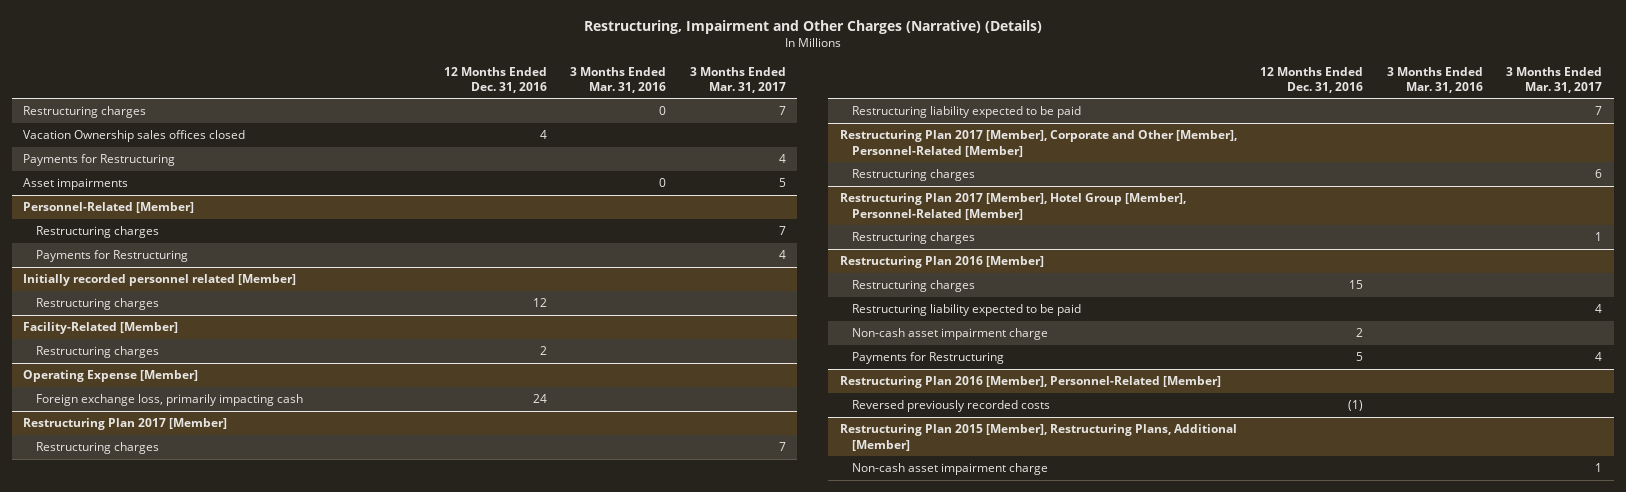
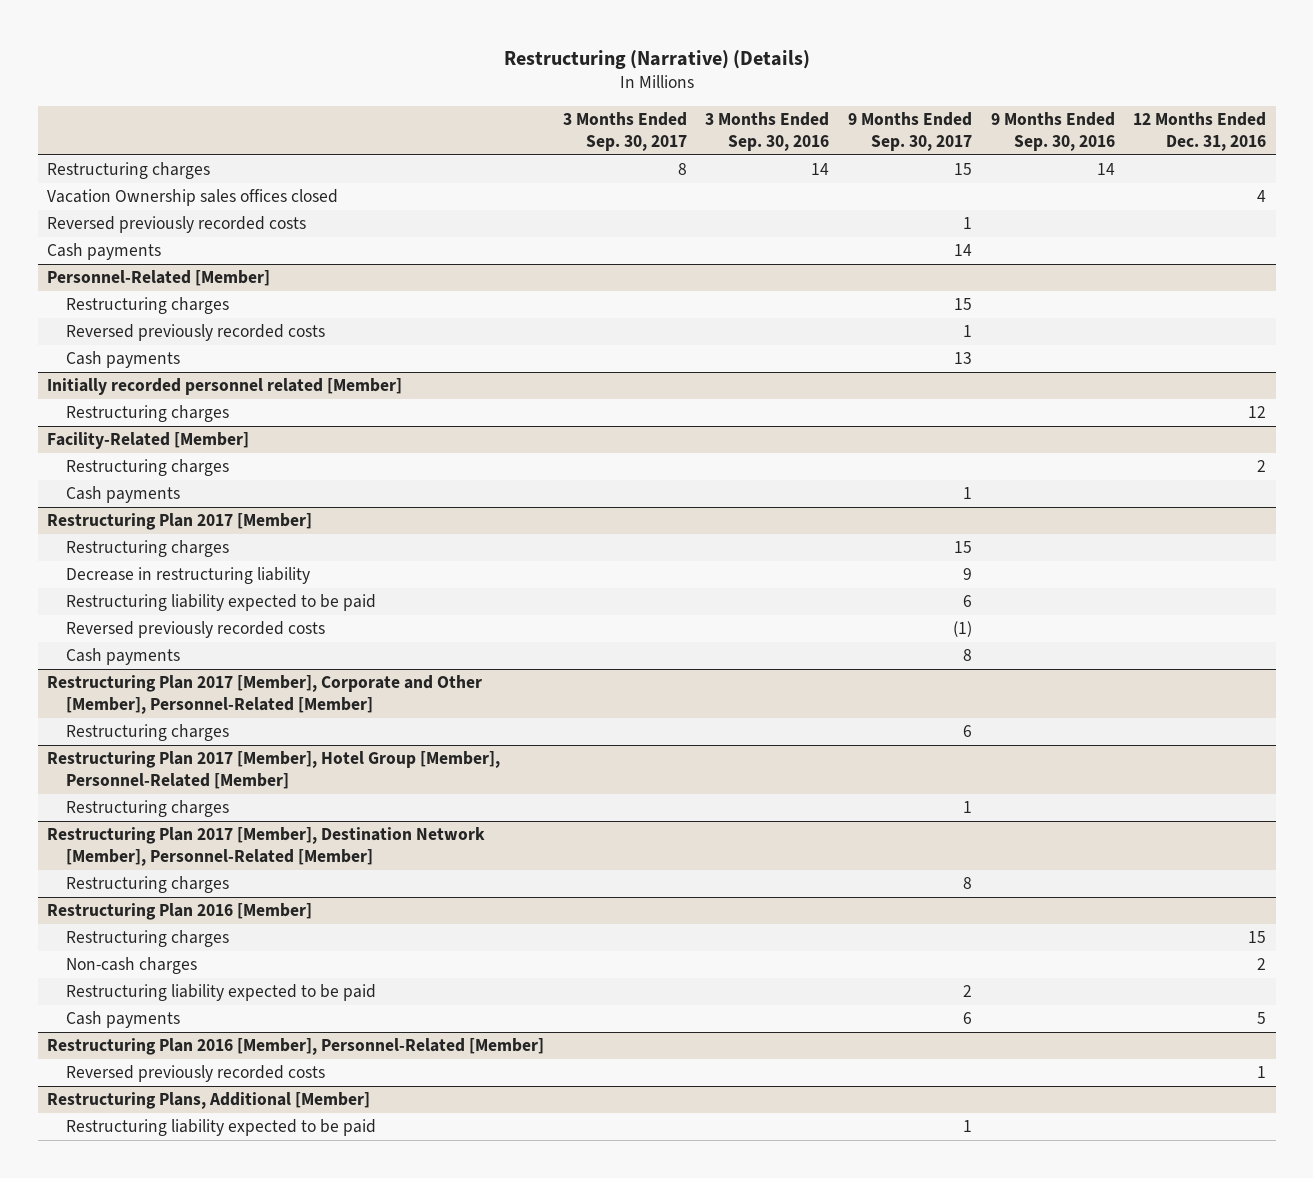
[583,19,1042,34] Restructuring, Impairment and Other Charges (Narrative) (Details) -> [503,49,810,69] Restructuring (Narrative) (Details)
[570,66,667,93] 3 Months Ended Mar. 31, 2016 -> none
[689,66,786,93] 3 Months Ended Mar. 31, 2017 -> none
none -> [562,112,687,151] 3 Months Ended Sep. 30, 2017
none -> [705,112,830,151] 3 Months Ended Sep. 30, 2016
none -> [847,112,972,151] 9 Months Ended Sep. 30, 2017
none -> [990,112,1115,151] 9 Months Ended Sep. 30, 2016
[23,178,129,191] Asset impairments -> none
none -> [46,216,306,234] Reversed previously recorded costs
[23,154,176,167] Payments for Restructuring -> [46,243,161,261] Cash payments
none -> [66,324,326,342] Reversed previously recorded costs
[35,250,188,263] Payments for Restructuring -> [66,351,181,369] Cash payments
[23,370,199,383] Operating Expense [Member] -> none
[35,394,303,407] Foreign exchange loss, primarily impacting cash -> none
none -> [66,486,181,504] Cash payments
none -> [66,567,311,585] Decrease in restructuring liability
none -> [66,621,326,639] Reversed previously recorded costs
none -> [66,648,181,666] Cash payments
none -> [46,827,485,867] Restructuring Plan 2017 [Member], Destination Network [Member], Personnel-Related [Member]
none -> [66,876,230,894] Restructuring charges
none -> [66,957,198,975] Non-cash charges
[852,328,1049,341] Non-cash asset impairment charge -> none
[852,352,1005,365] Payments for Restructuring -> [66,1011,181,1029] Cash payments
[852,463,1049,476] Non-cash asset impairment charge -> none
[1348,400,1364,412] (1) -> [1257,1066,1267,1079] 1
[839,424,1237,451] Restructuring Plan 2015 [Member], Restructuring Plans, Additional [Member] -> [46,1092,370,1110] Restructuring Plans, Additional [Member]
none -> [66,1119,377,1137] Restructuring liability expected to be paid

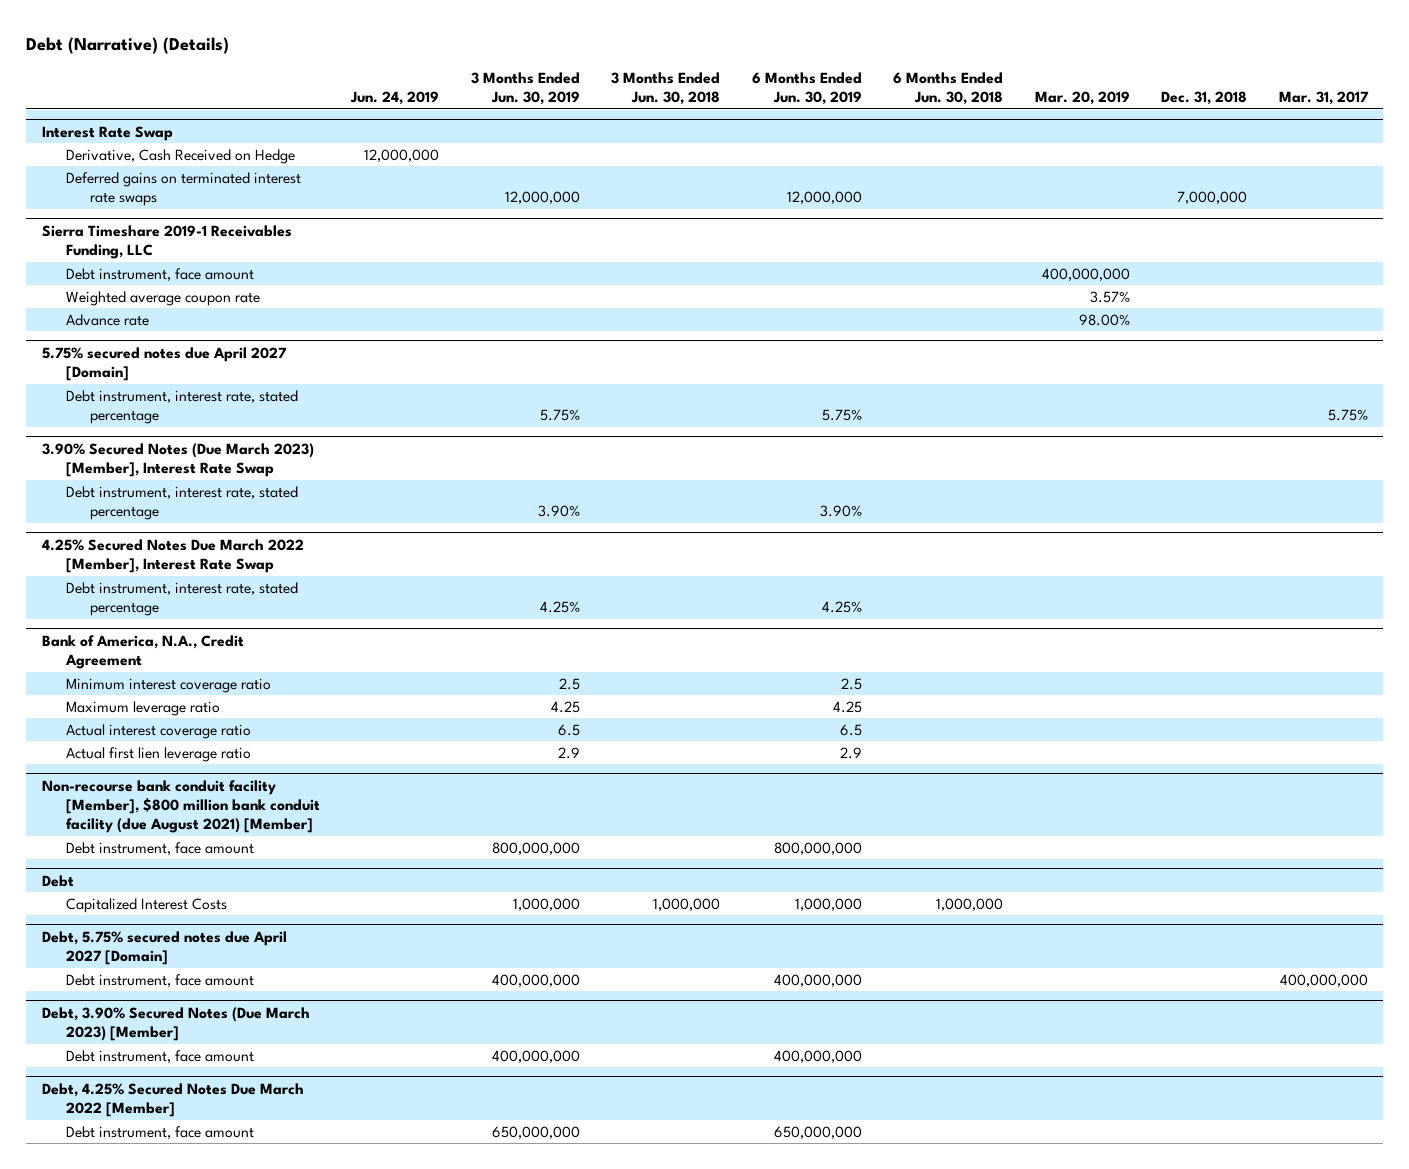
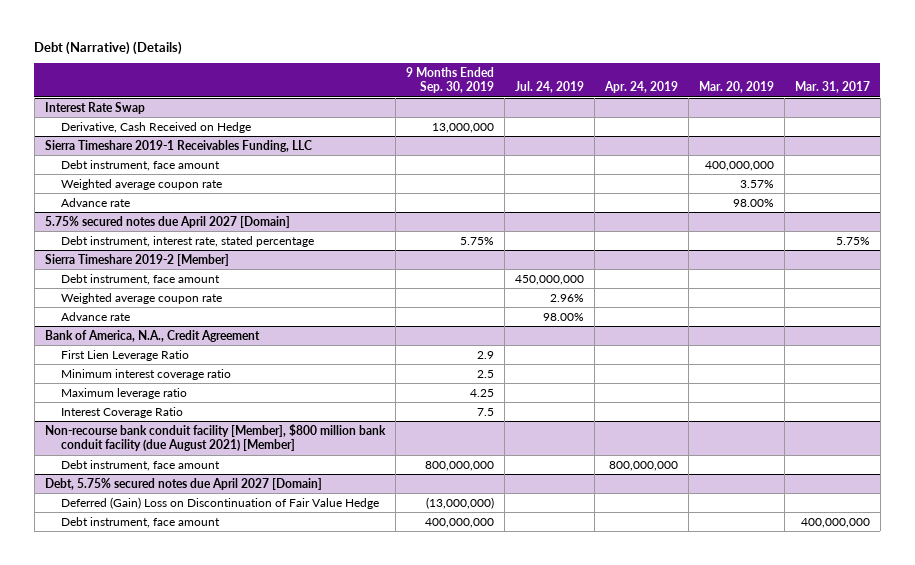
[350,91,440,106] Jun. 24, 2019 -> none
[470,71,580,106] 3 Months Ended Jun. 30, 2019 -> none
[611,71,721,106] 3 Months Ended Jun. 30, 2018 -> none
[751,71,862,106] 6 Months Ended Jun. 30, 2019 -> none
[893,71,1004,106] 6 Months Ended Jun. 30, 2018 -> none
[1161,91,1248,106] Dec. 31, 2018 -> none
none -> [405,66,494,94] 9 Months Ended Sep. 30, 2019
none -> [514,81,584,94] Jul. 24, 2019
none -> [603,81,678,94] Apr. 24, 2019
[66,171,302,207] Deferred gains on terminated interest rate swaps -> none
[41,442,314,478] 3.90% Secured Notes (Due March 2023) [Member], Interest Rate Swap -> none
[66,485,299,521] Debt instrument, interest rate, stated percentage -> none
[41,538,304,574] 4.25% Secured Notes Due March 2022 [Member], Interest Rate Swap -> none
[66,581,299,617] Debt instrument, interest rate, stated percentage -> none
none -> [44,253,229,266] Sierra Timeshare 2019-2 [Member]
none -> [60,273,220,285] Debt instrument, face amount
none -> [60,292,222,304] Weighted average coupon rate
none -> [60,311,130,321] Advance rate
none -> [60,349,189,361] First Lien Leverage Ratio
[66,746,252,762] Actual first lien leverage ratio -> none
[66,723,252,739] Actual interest coverage ratio -> [60,406,183,418] Interest Coverage Ratio
[41,874,74,887] Debt -> none
[66,897,228,913] Capitalized Interest Costs -> none
none -> [60,496,379,509] Deferred (Gain) Loss on Discontinuation of Fair Value Hedge
[41,1006,310,1042] Debt, 3.90% Secured Notes (Due March 2023) [Member] -> none
[66,1049,255,1063] Debt instrument, face amount -> none
[41,1082,304,1118] Debt, 4.25% Secured Notes Due March 2022 [Member] -> none
[66,1125,255,1139] Debt instrument, face amount -> none

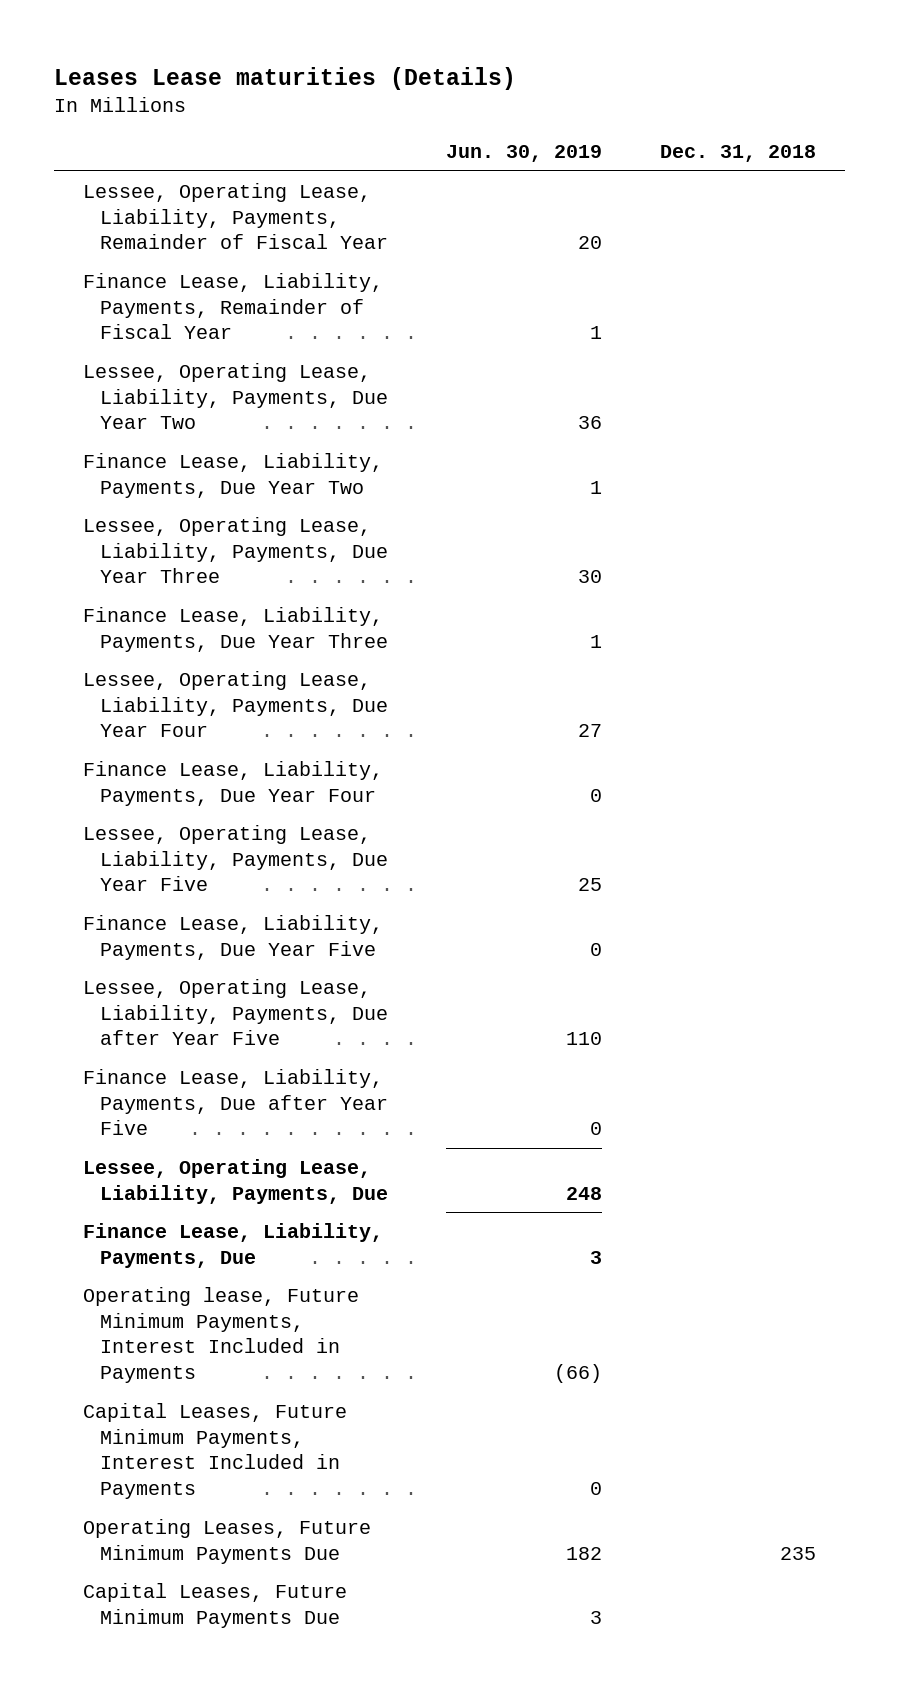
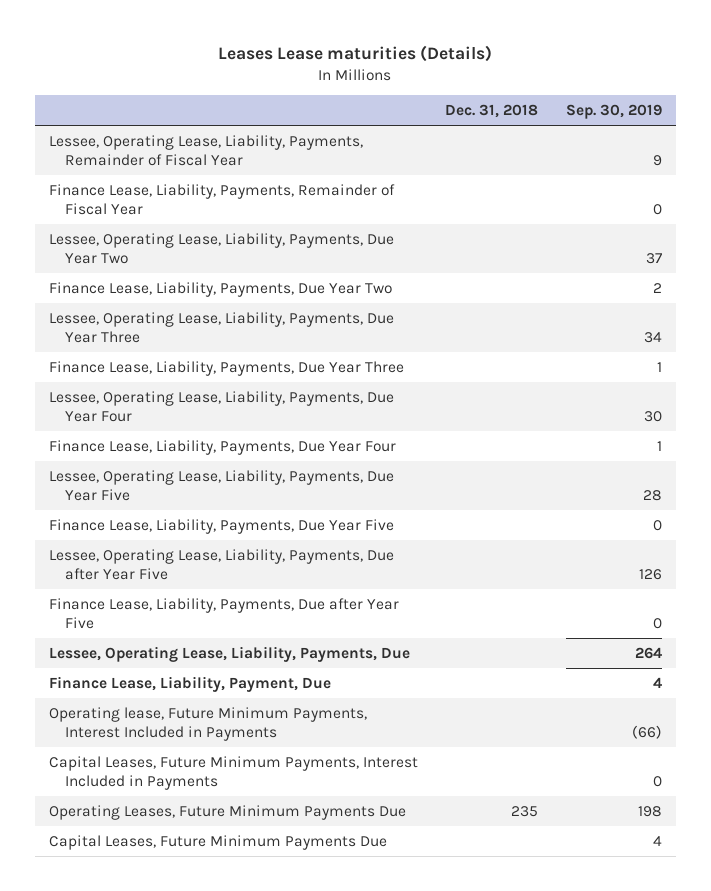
[445,145,602,163] Jun. 30, 2019 -> none
none -> [565,103,662,119] Sep. 30, 2019
[83,1222,384,1268] Finance Lease, Liability, Payments, Due -> [48,675,331,692] Finance Lease, Liability, Payment, Due

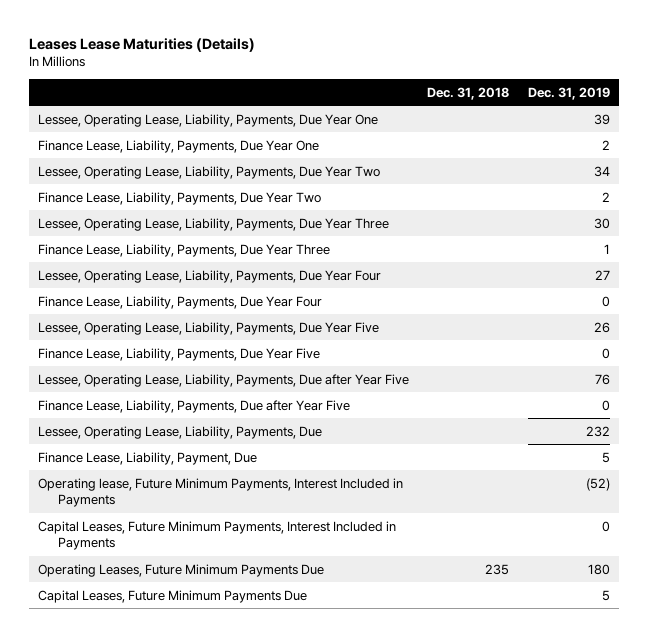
[218,44,493,62] Leases Lease maturities (Details) -> [29,37,256,52] Leases Lease Maturities (Details)
[565,103,662,119] Sep. 30, 2019 -> none
none -> [527,86,610,100] Dec. 31, 2019
[48,134,363,166] Lessee, Operating Lease, Liability, Payments, Remainder of Fiscal Year -> [38,113,379,127] Lessee, Operating Lease, Liability, Payments, Due Year One
[48,183,395,215] Finance Lease, Liability, Payments, Remainder of Fiscal Year -> [38,139,320,153] Finance Lease, Liability, Payments, Due Year One

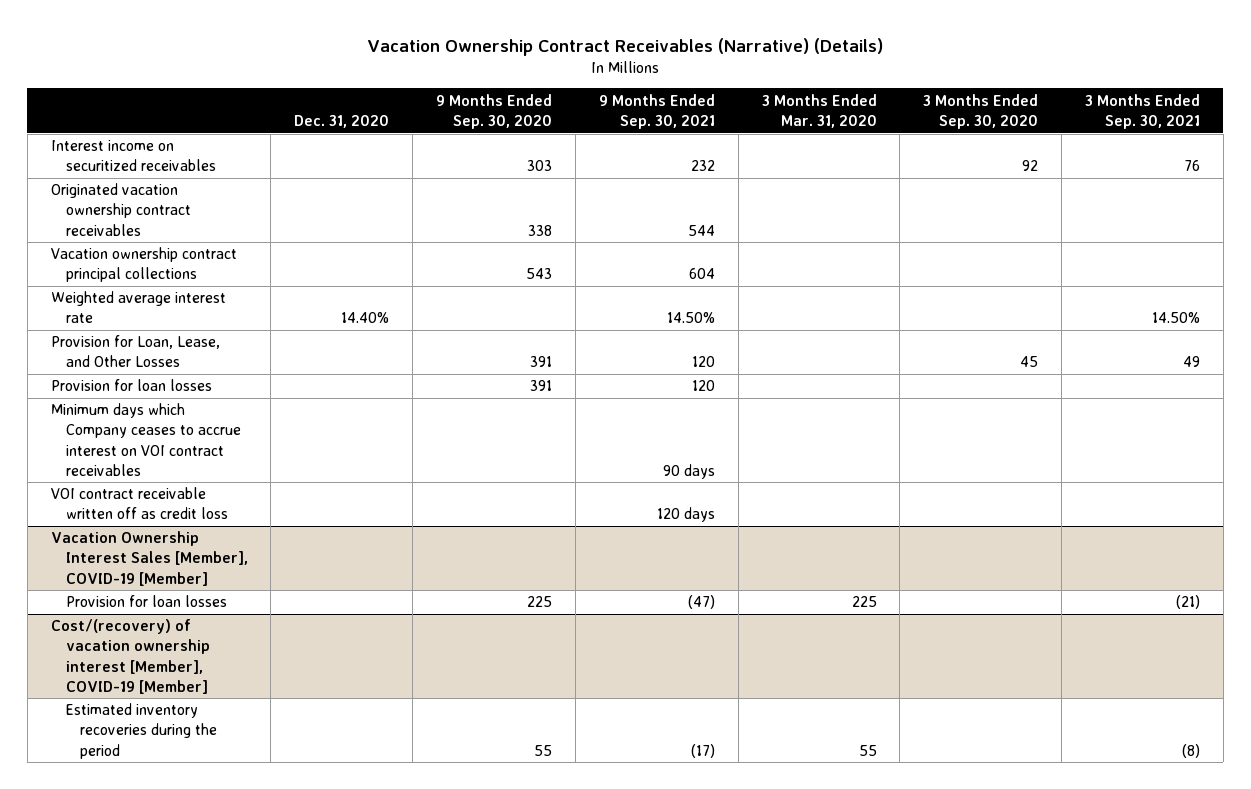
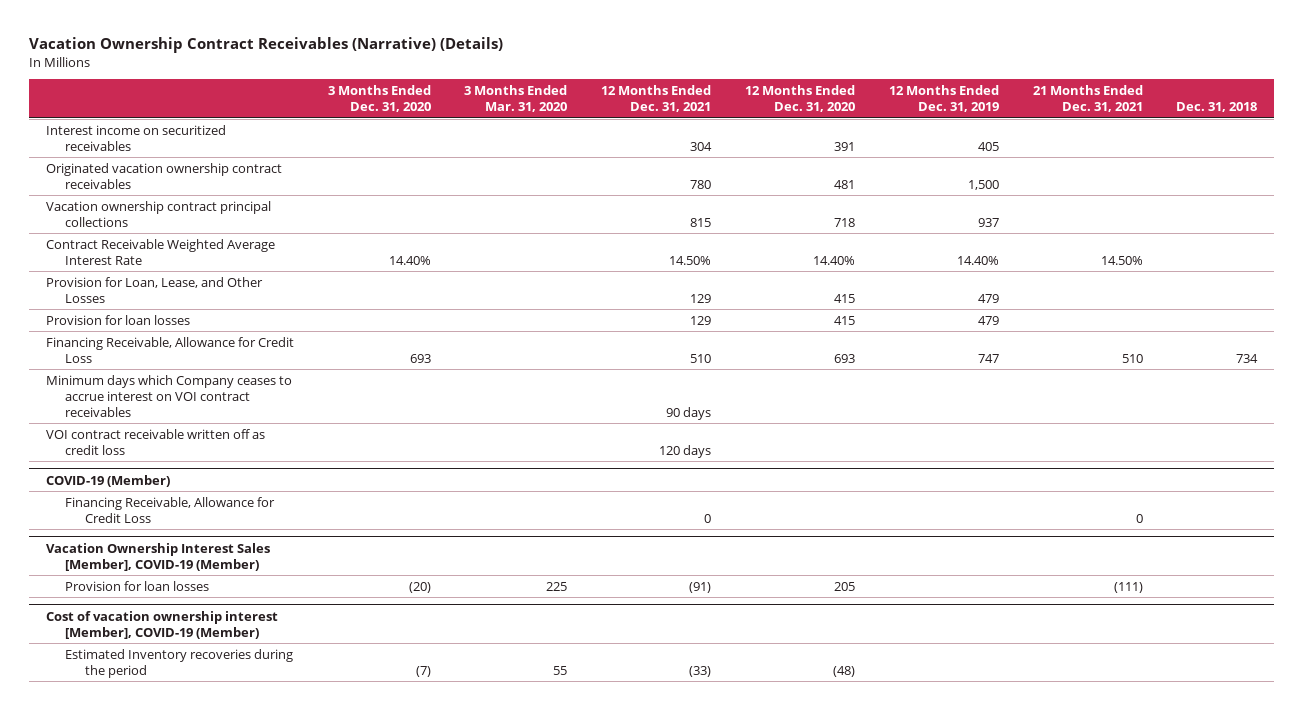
[294,114,390,128] Dec. 31, 2020 -> none
[436,93,553,129] 9 Months Ended Sep. 30, 2020 -> none
[598,93,715,129] 9 Months Ended Sep. 30, 2021 -> none
[923,93,1039,129] 3 Months Ended Sep. 30, 2020 -> none
[1085,93,1201,129] 3 Months Ended Sep. 30, 2021 -> none
none -> [327,85,431,113] 3 Months Ended Dec. 31, 2020
none -> [601,85,712,113] 12 Months Ended Dec. 31, 2021
none -> [745,85,856,113] 12 Months Ended Dec. 31, 2020
none -> [888,85,999,113] 12 Months Ended Dec. 31, 2019
none -> [1032,85,1143,113] 21 Months Ended Dec. 31, 2021
none -> [1176,102,1258,113] Dec. 31, 2018
[50,291,226,324] Weighted average interest rate -> [45,238,275,265] Contract Receivable Weighted Average Interest Rate
none -> [45,336,294,363] Financing Receivable, Allowance for Credit Loss
none -> [45,474,170,487] COVID-19 (Member)
none -> [65,496,276,523] Financing Receivable, Allowance for Credit Loss
[50,531,248,586] Vacation Ownership Interest Sales [Member], COVID-19 [Member] -> [45,542,270,571] Vacation Ownership Interest Sales [Member], COVID-19 (Member)
[50,619,210,694] Cost/(recovery) of vacation ownership interest [Member], COVID-19 [Member] -> [45,610,278,639] Cost of vacation ownership interest [Member], COVID-19 (Member)
[65,703,218,759] Estimated inventory recoveries during the period -> [65,648,294,678] Estimated Inventory recoveries during the period

